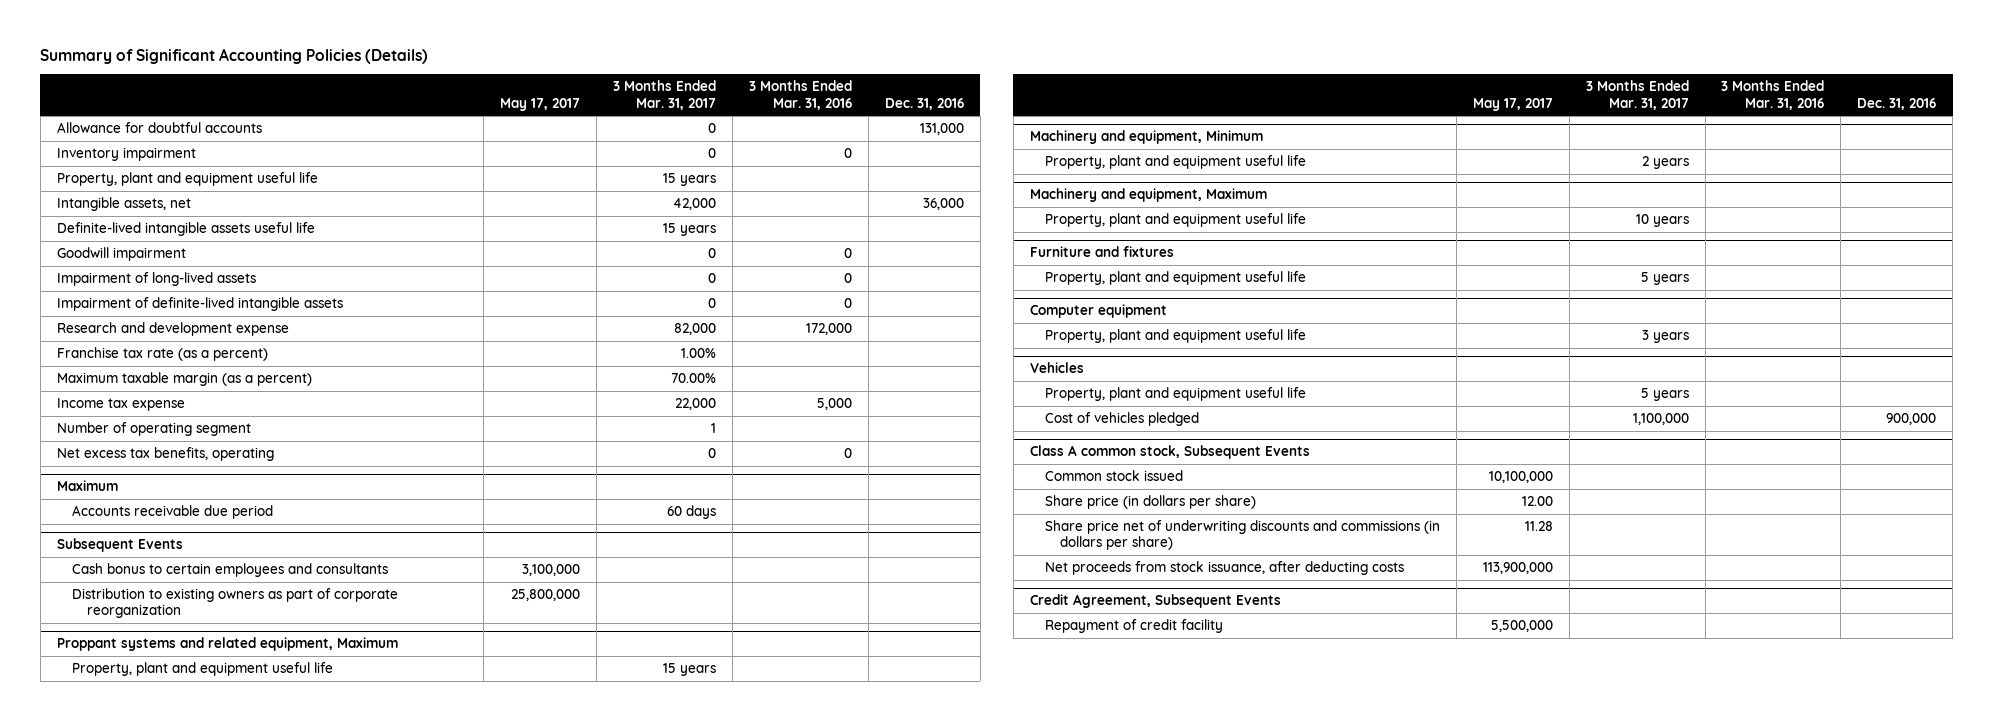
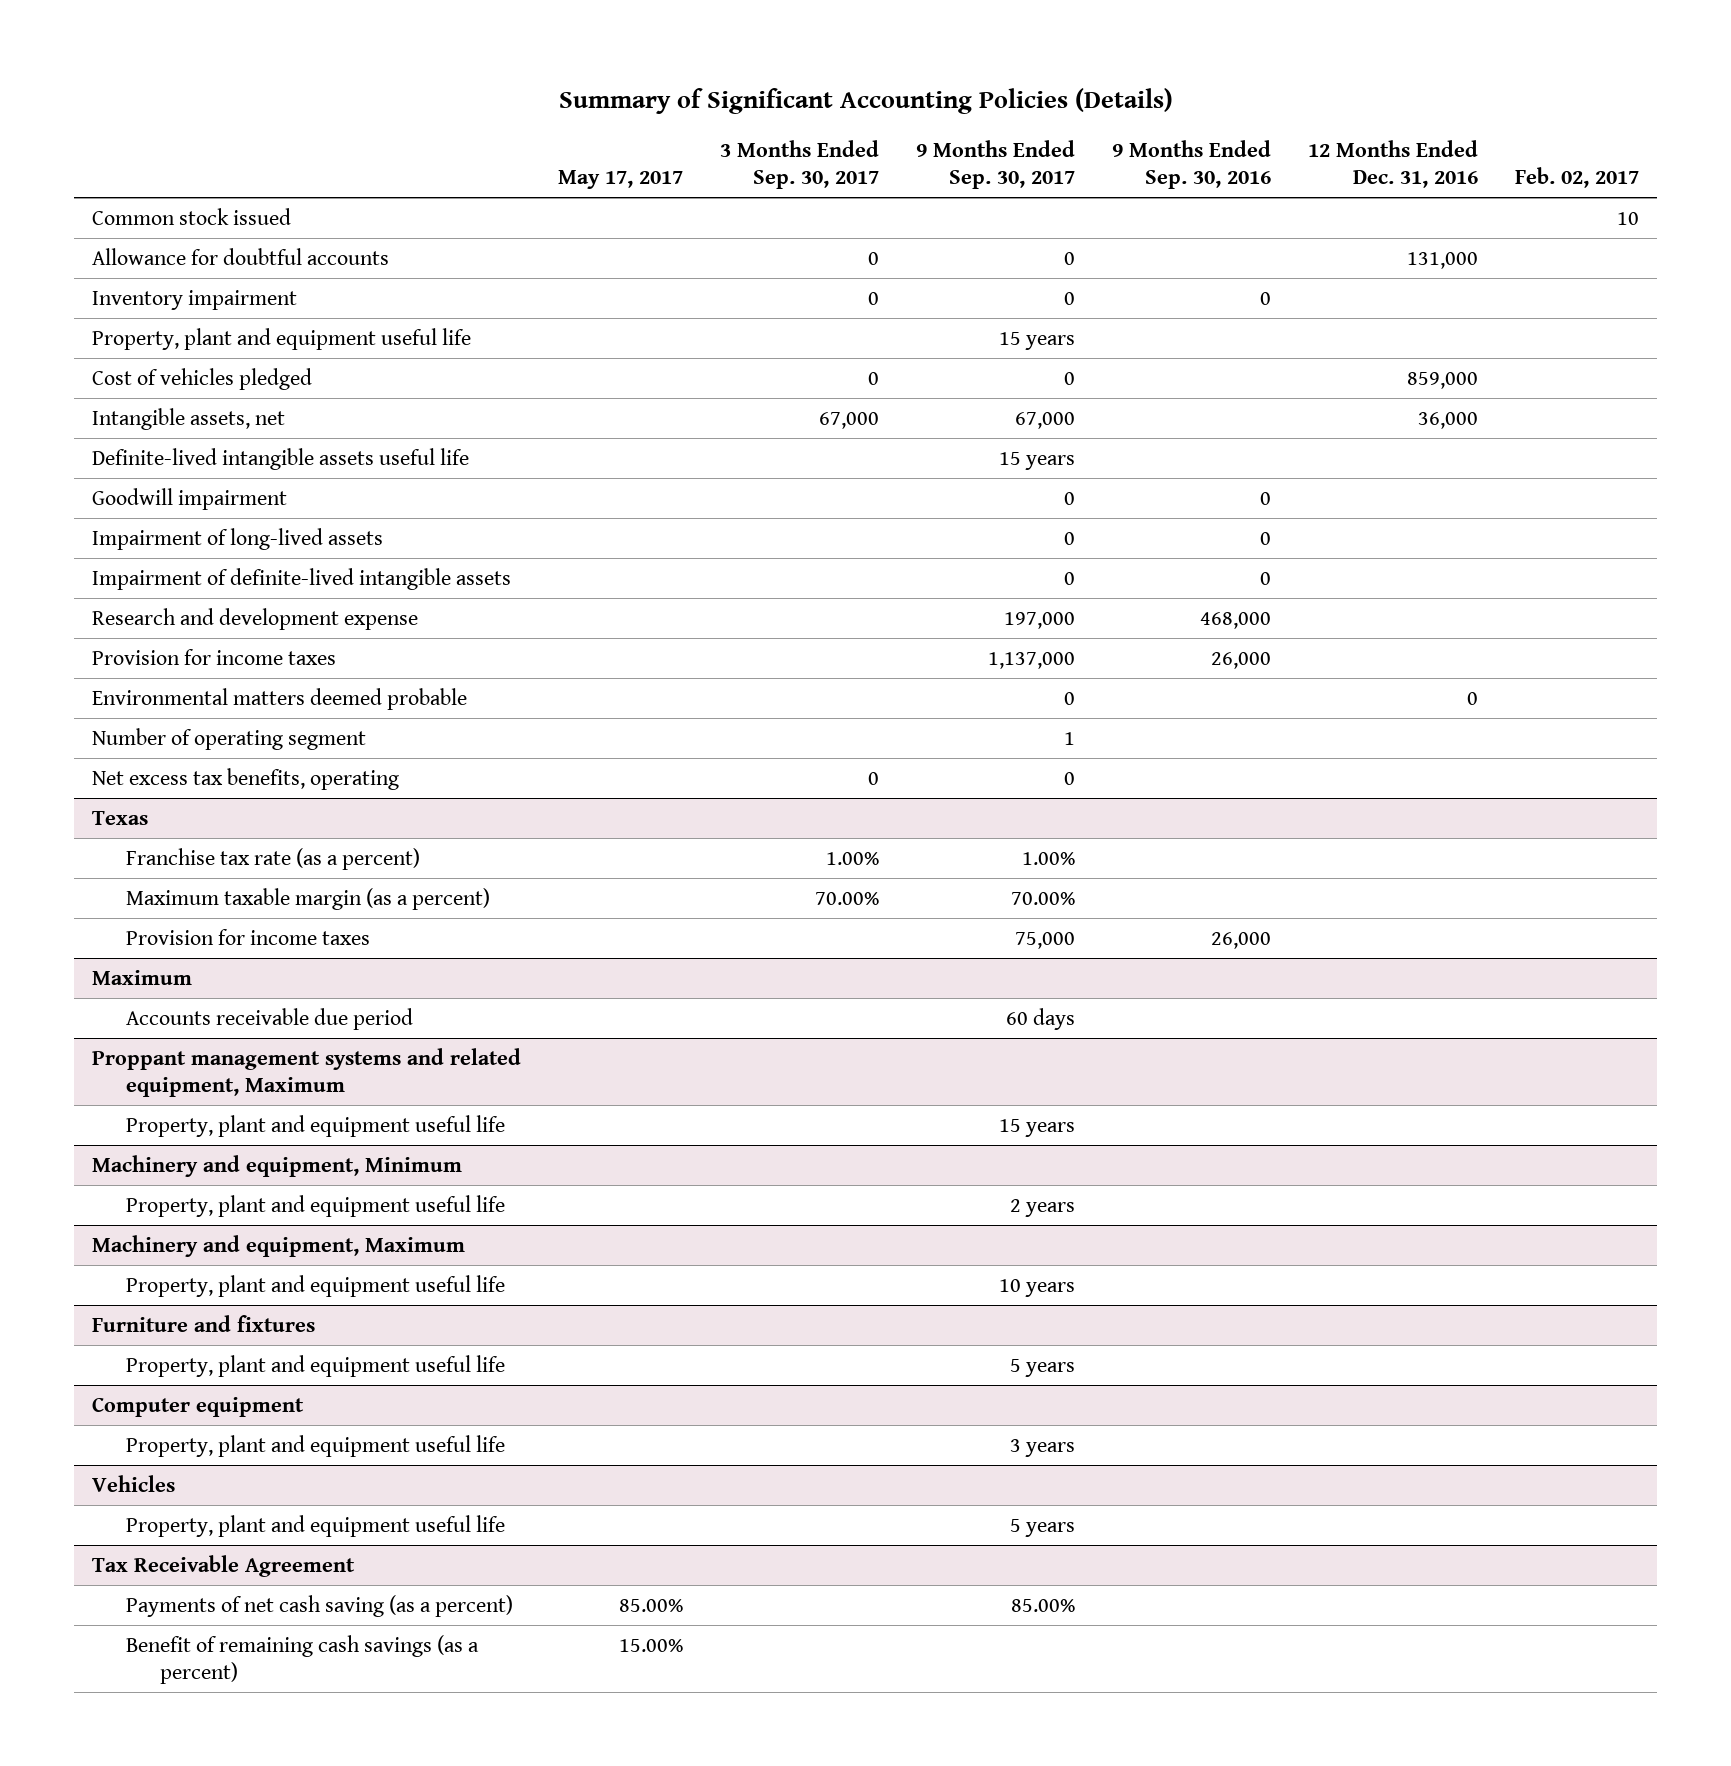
[612,80,716,110] 3 Months Ended Mar. 31, 2017 -> none
[748,80,852,110] 3 Months Ended Mar. 31, 2016 -> none
[884,97,964,110] Dec. 31, 2016 -> none
none -> [720,140,880,189] 3 Months Ended Sep. 30, 2017
none -> [916,140,1076,189] 9 Months Ended Sep. 30, 2017
none -> [1111,140,1271,189] 9 Months Ended Sep. 30, 2016
none -> [1307,140,1478,188] 12 Months Ended Dec. 31, 2016
none -> [1514,166,1639,188] Feb. 02, 2017
none -> [92,207,292,225] Common stock issued
none -> [92,367,313,390] Cost of vehicles pledged
[56,347,268,362] Franchise tax rate (as a percent) -> none
[56,372,312,387] Maximum taxable margin (as a percent) -> none
[56,398,185,412] Income tax expense -> [92,648,337,665] Provision for income taxes
none -> [92,687,468,710] Environmental matters deemed probable
none -> [92,810,149,825] Texas
none -> [126,847,421,870] Franchise tax rate (as a percent)
none -> [126,887,491,910] Maximum taxable margin (as a percent)
none -> [126,928,371,945] Provision for income taxes
[56,538,183,553] Subsequent Events -> none
[72,563,389,578] Cash bonus to certain employees and consultants -> none
[72,588,399,619] Distribution to existing owners as part of corporate reorganization -> none
[56,637,398,652] Proppant systems and related equipment, Maximum -> [92,1047,522,1097] Proppant management systems and related equipment, Maximum
[1044,412,1199,427] Cost of vehicles pledged -> none
[1029,445,1310,460] Class A common stock, Subsequent Events -> none
[1044,470,1183,482] Common stock issued -> none
[1044,495,1256,510] Share price (in dollars per share) -> none
[1044,520,1440,551] Share price net of underwriting discounts and commissions (in dollars per share) -> none
[1044,561,1404,576] Net proceeds from stock issuance, after deducting costs -> none
[1029,594,1281,609] Credit Agreement, Subsequent Events -> none
[1044,619,1223,634] Repayment of credit facility -> none
none -> [92,1554,356,1577] Tax Receivable Agreement
none -> [126,1594,514,1617] Payments of net cash saving (as a percent)
none -> [126,1634,480,1684] Benefit of remaining cash savings (as a percent)

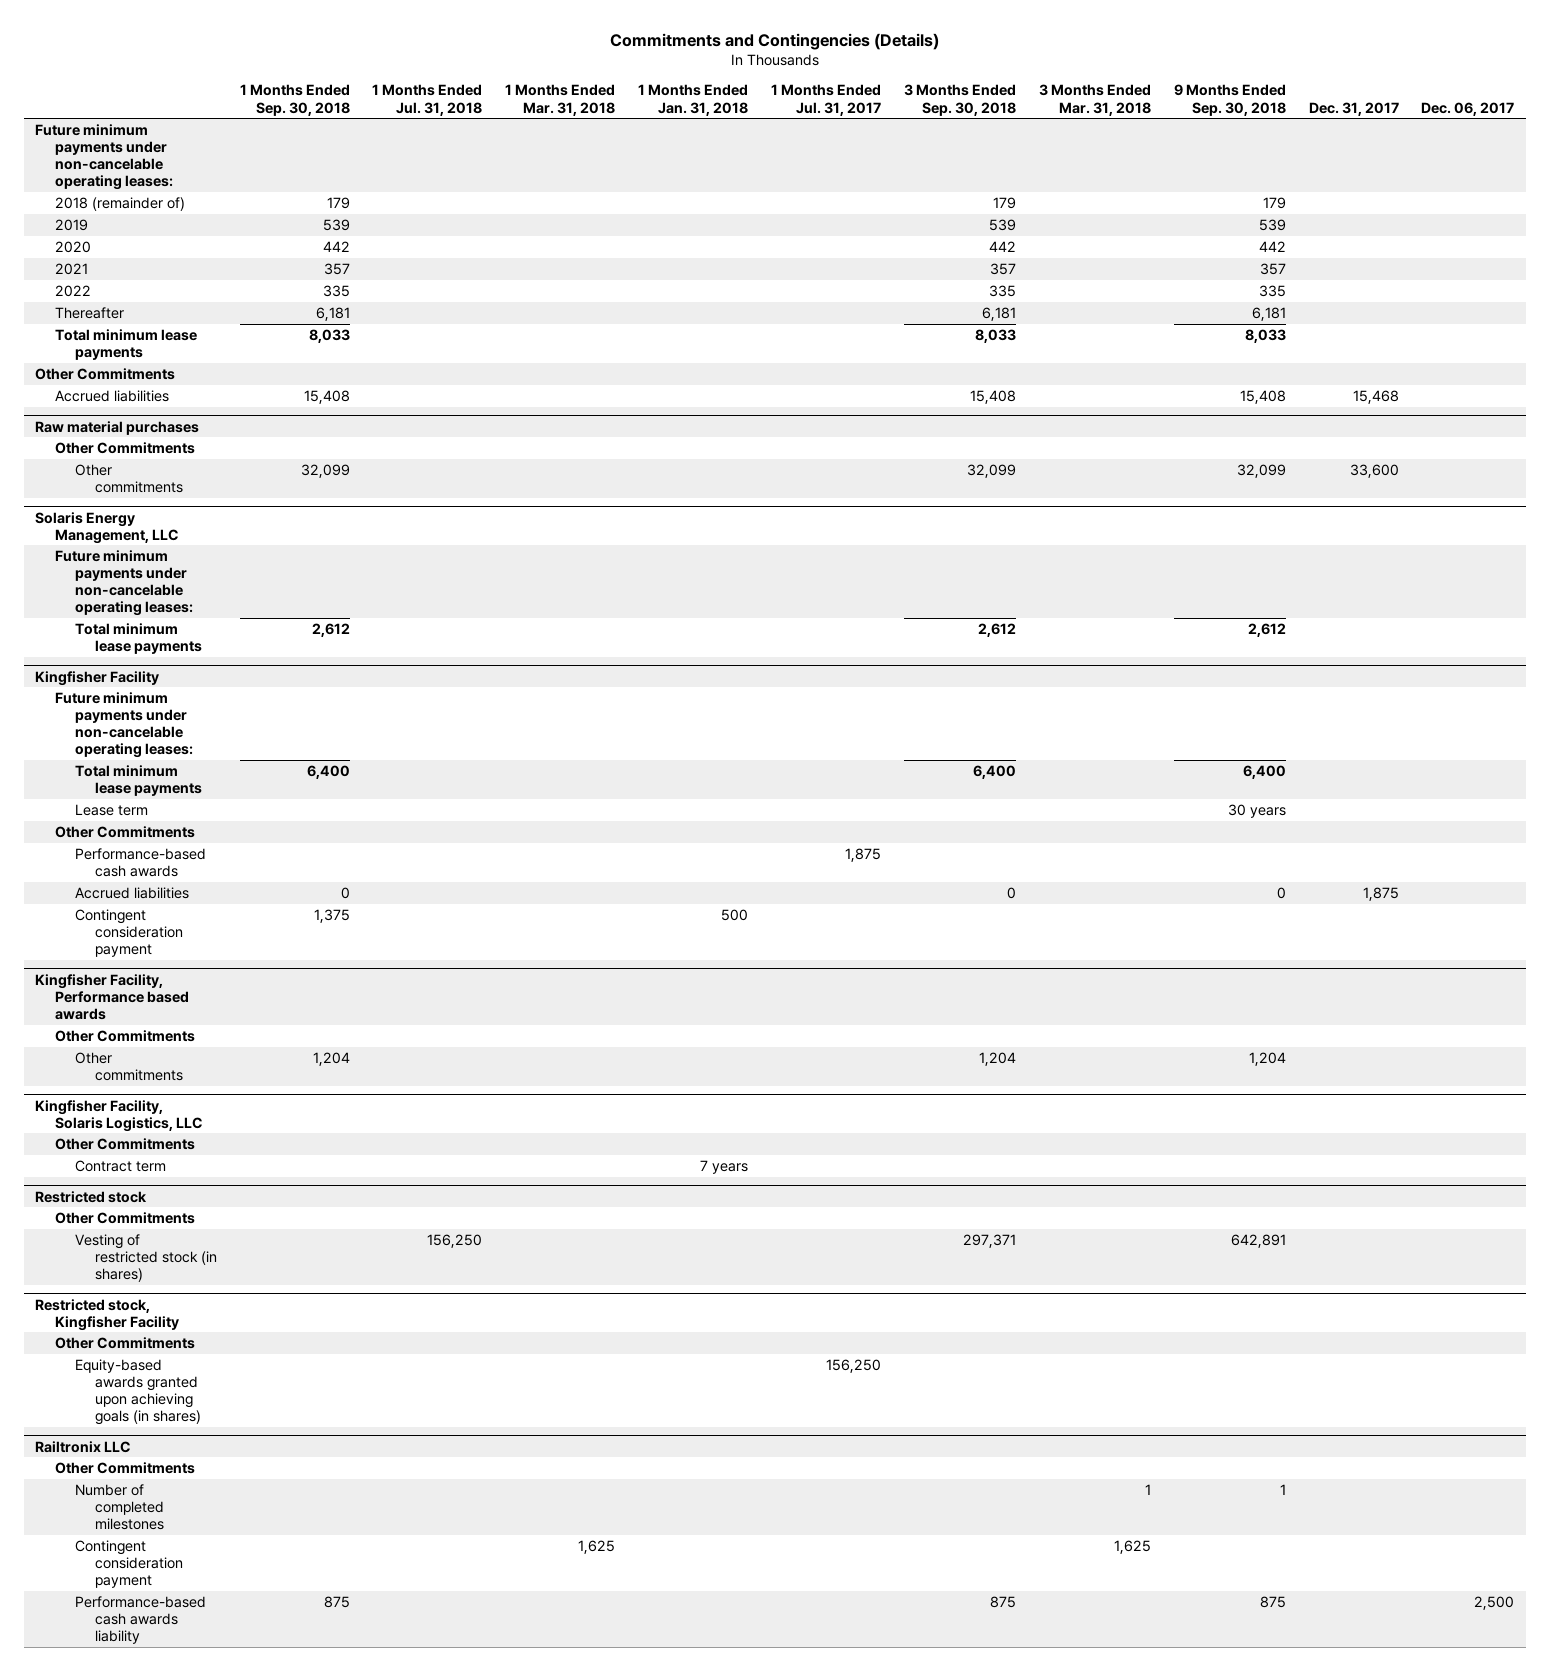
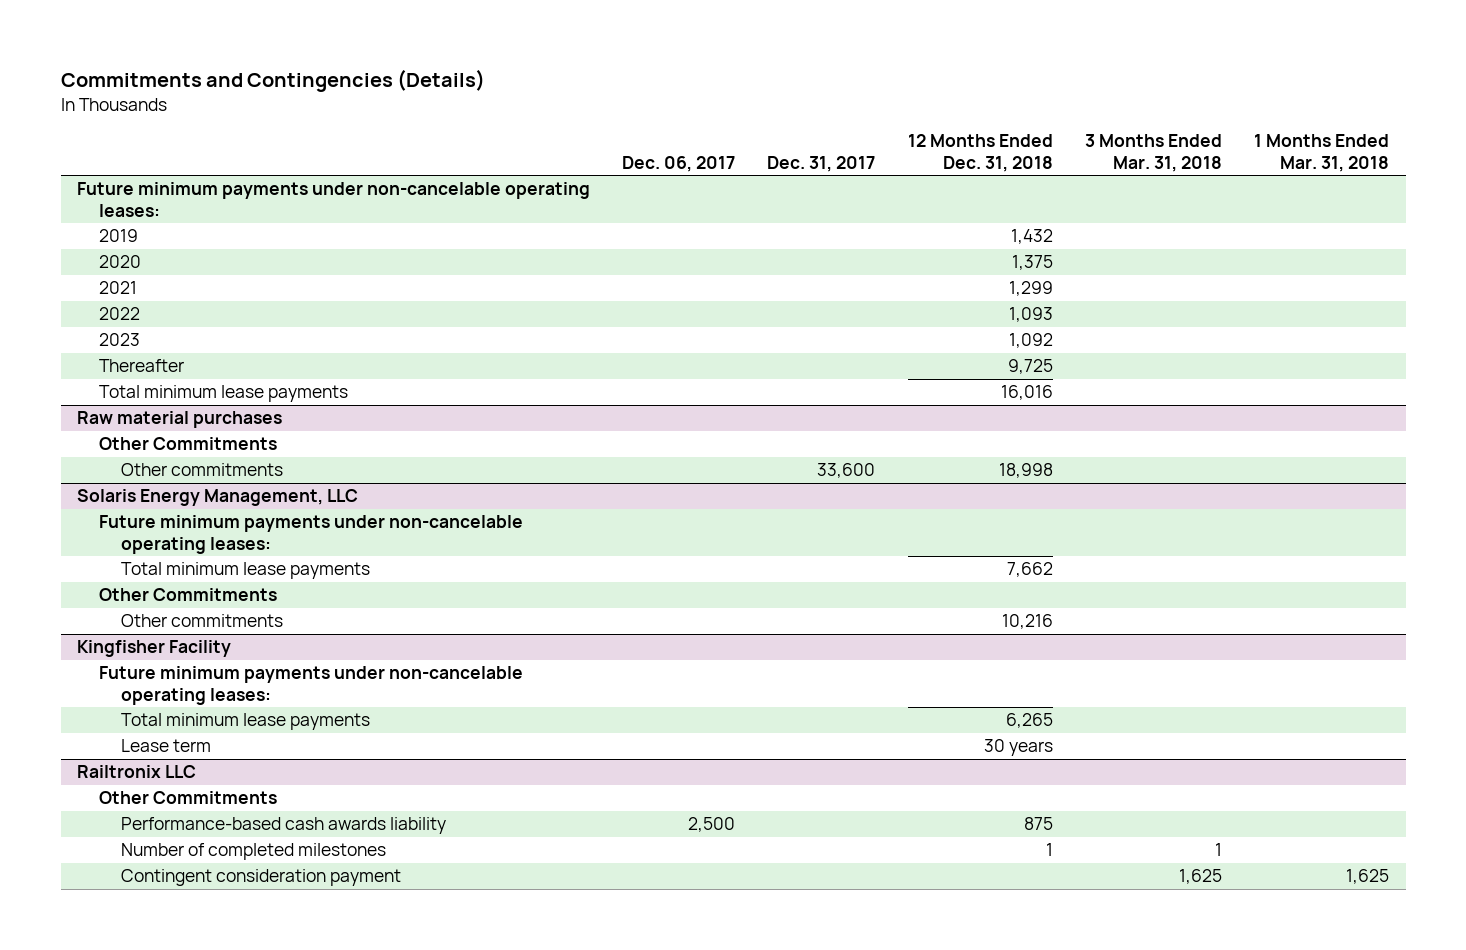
[239,84,350,116] 1 Months Ended Sep. 30, 2018 -> none
[372,84,483,116] 1 Months Ended Jul. 31, 2018 -> none
[638,84,749,116] 1 Months Ended Jan. 31, 2018 -> none
[771,84,882,116] 1 Months Ended Jul. 31, 2017 -> none
[903,84,1016,116] 3 Months Ended Sep. 30, 2018 -> none
[1173,84,1286,116] 9 Months Ended Sep. 30, 2018 -> none
none -> [907,134,1053,172] 12 Months Ended Dec. 31, 2018
[54,196,185,211] 2018 (remainder of) -> none
none -> [99,333,141,347] 2023
[35,367,176,380] Other Commitments -> none
[54,389,169,402] Accrued liabilities -> none
none -> [99,588,278,602] Other Commitments
none -> [121,614,284,628] Other commitments
[54,825,195,838] Other Commitments -> none
[74,847,206,878] Performance-based cash awards -> none
[74,886,189,899] Accrued liabilities -> none
[74,908,183,958] Contingent consideration payment -> none
[35,973,189,1020] Kingfisher Facility, Performance based awards -> none
[54,1029,195,1042] Other Commitments -> none
[74,1051,183,1082] Other commitments -> none
[35,1099,203,1132] Kingfisher Facility, Solaris Logistics, LLC -> none
[54,1137,195,1150] Other Commitments -> none
[74,1159,166,1172] Contract term -> none
[35,1190,148,1203] Restricted stock -> none
[54,1211,195,1224] Other Commitments -> none
[74,1233,217,1283] Vesting of restricted stock (in shares) -> none
[35,1298,179,1331] Restricted stock, Kingfisher Facility -> none
[54,1336,195,1349] Other Commitments -> none
[74,1358,201,1426] Equity-based awards granted upon achieving goals (in shares) -> none
[74,1595,206,1645] Performance-based cash awards liability -> [121,817,447,835] Performance-based cash awards liability

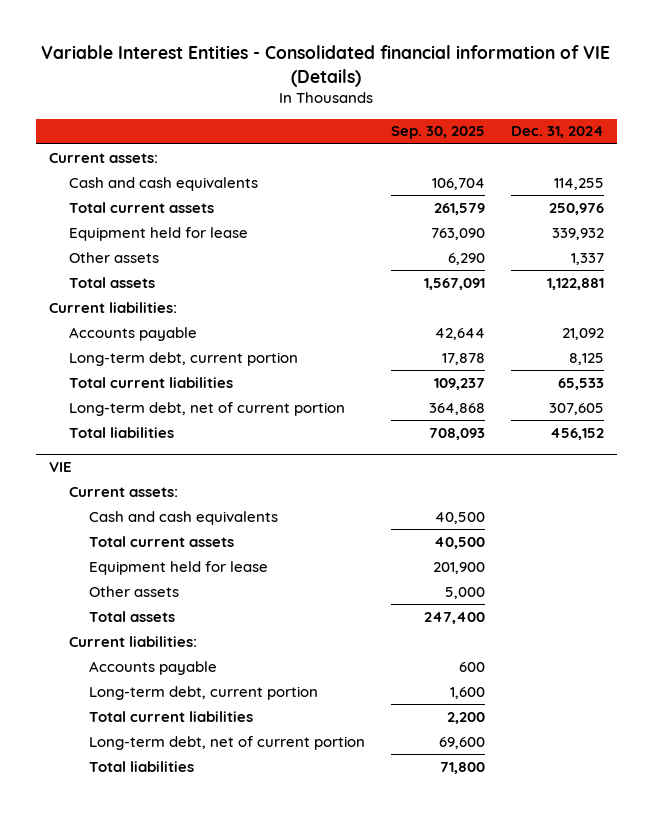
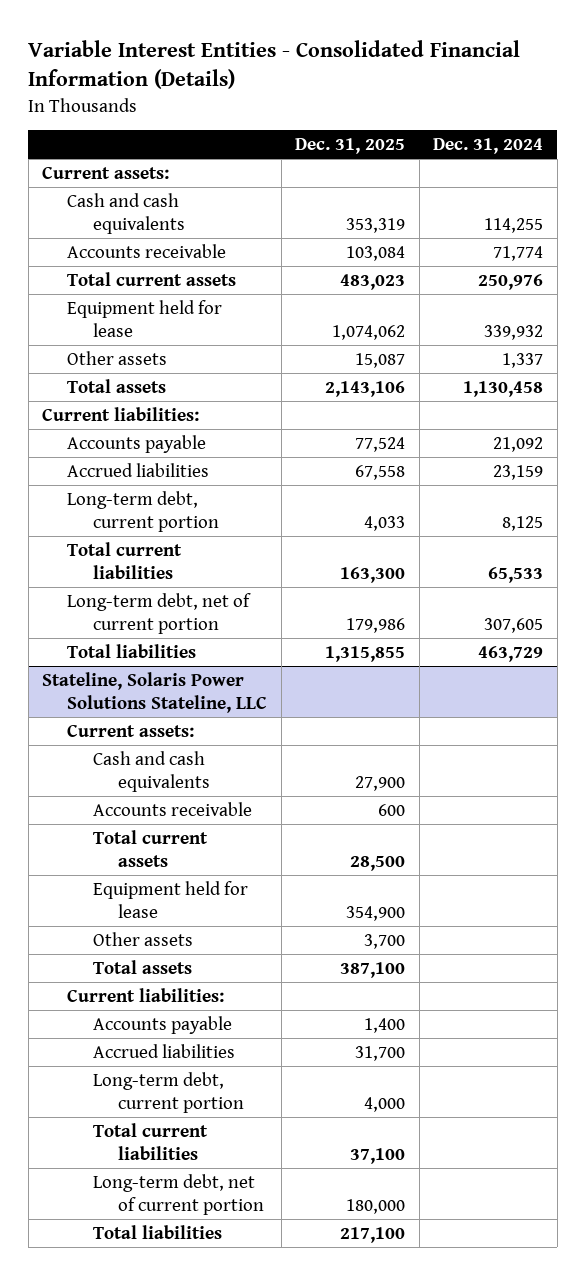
[41,45,611,87] Variable Interest Entities - Consolidated financial information of VIE (Details) -> [28,40,521,90] Variable Interest Entities - Consolidated Financial Information (Details)
[390,126,485,140] Sep. 30, 2025 -> none
none -> [295,138,406,155] Dec. 31, 2025
none -> [67,243,227,258] Accounts receivable
[546,277,604,290] 1,122,881 -> [463,380,544,397] 1,130,458
none -> [67,462,210,477] Accrued liabilities
[48,462,72,473] VIE -> none
[68,486,178,497] Current assets: -> none
[89,510,279,525] Cash and cash equivalents -> none
[89,535,235,547] Total current assets -> none
[89,560,269,575] Equipment held for lease -> none
[89,585,180,597] Other assets -> none
[89,610,176,622] Total assets -> none
[68,635,197,647] Current liabilities: -> none
[89,660,218,675] Accounts payable -> none
[89,685,319,700] Long-term debt, current portion -> none
[89,710,254,722] Total current liabilities -> none
[89,735,366,750] Long-term debt, net of current portion -> none
[89,760,195,772] Total liabilities -> none
[549,427,604,440] 456,152 -> [478,645,544,662] 463,729
none -> [42,671,268,713] Stateline, Solaris Power Solutions Stateline, LLC
none -> [67,723,195,737] Current assets:
none -> [92,750,210,792] Cash and cash equivalents
none -> [92,801,252,816] Accounts receivable
none -> [92,829,208,867] Total current assets
none -> [92,880,248,918] Equipment held for lease
none -> [92,931,193,946] Other assets
none -> [92,959,192,974] Total assets
none -> [67,987,225,1002] Current liabilities:
none -> [92,1015,232,1034] Accounts payable
none -> [92,1043,235,1058] Accrued liabilities
none -> [92,1071,244,1113] Long-term debt, current portion
none -> [92,1122,208,1160] Total current liabilities
none -> [92,1173,264,1215] Long-term debt, net of current portion
none -> [92,1224,222,1239] Total liabilities

